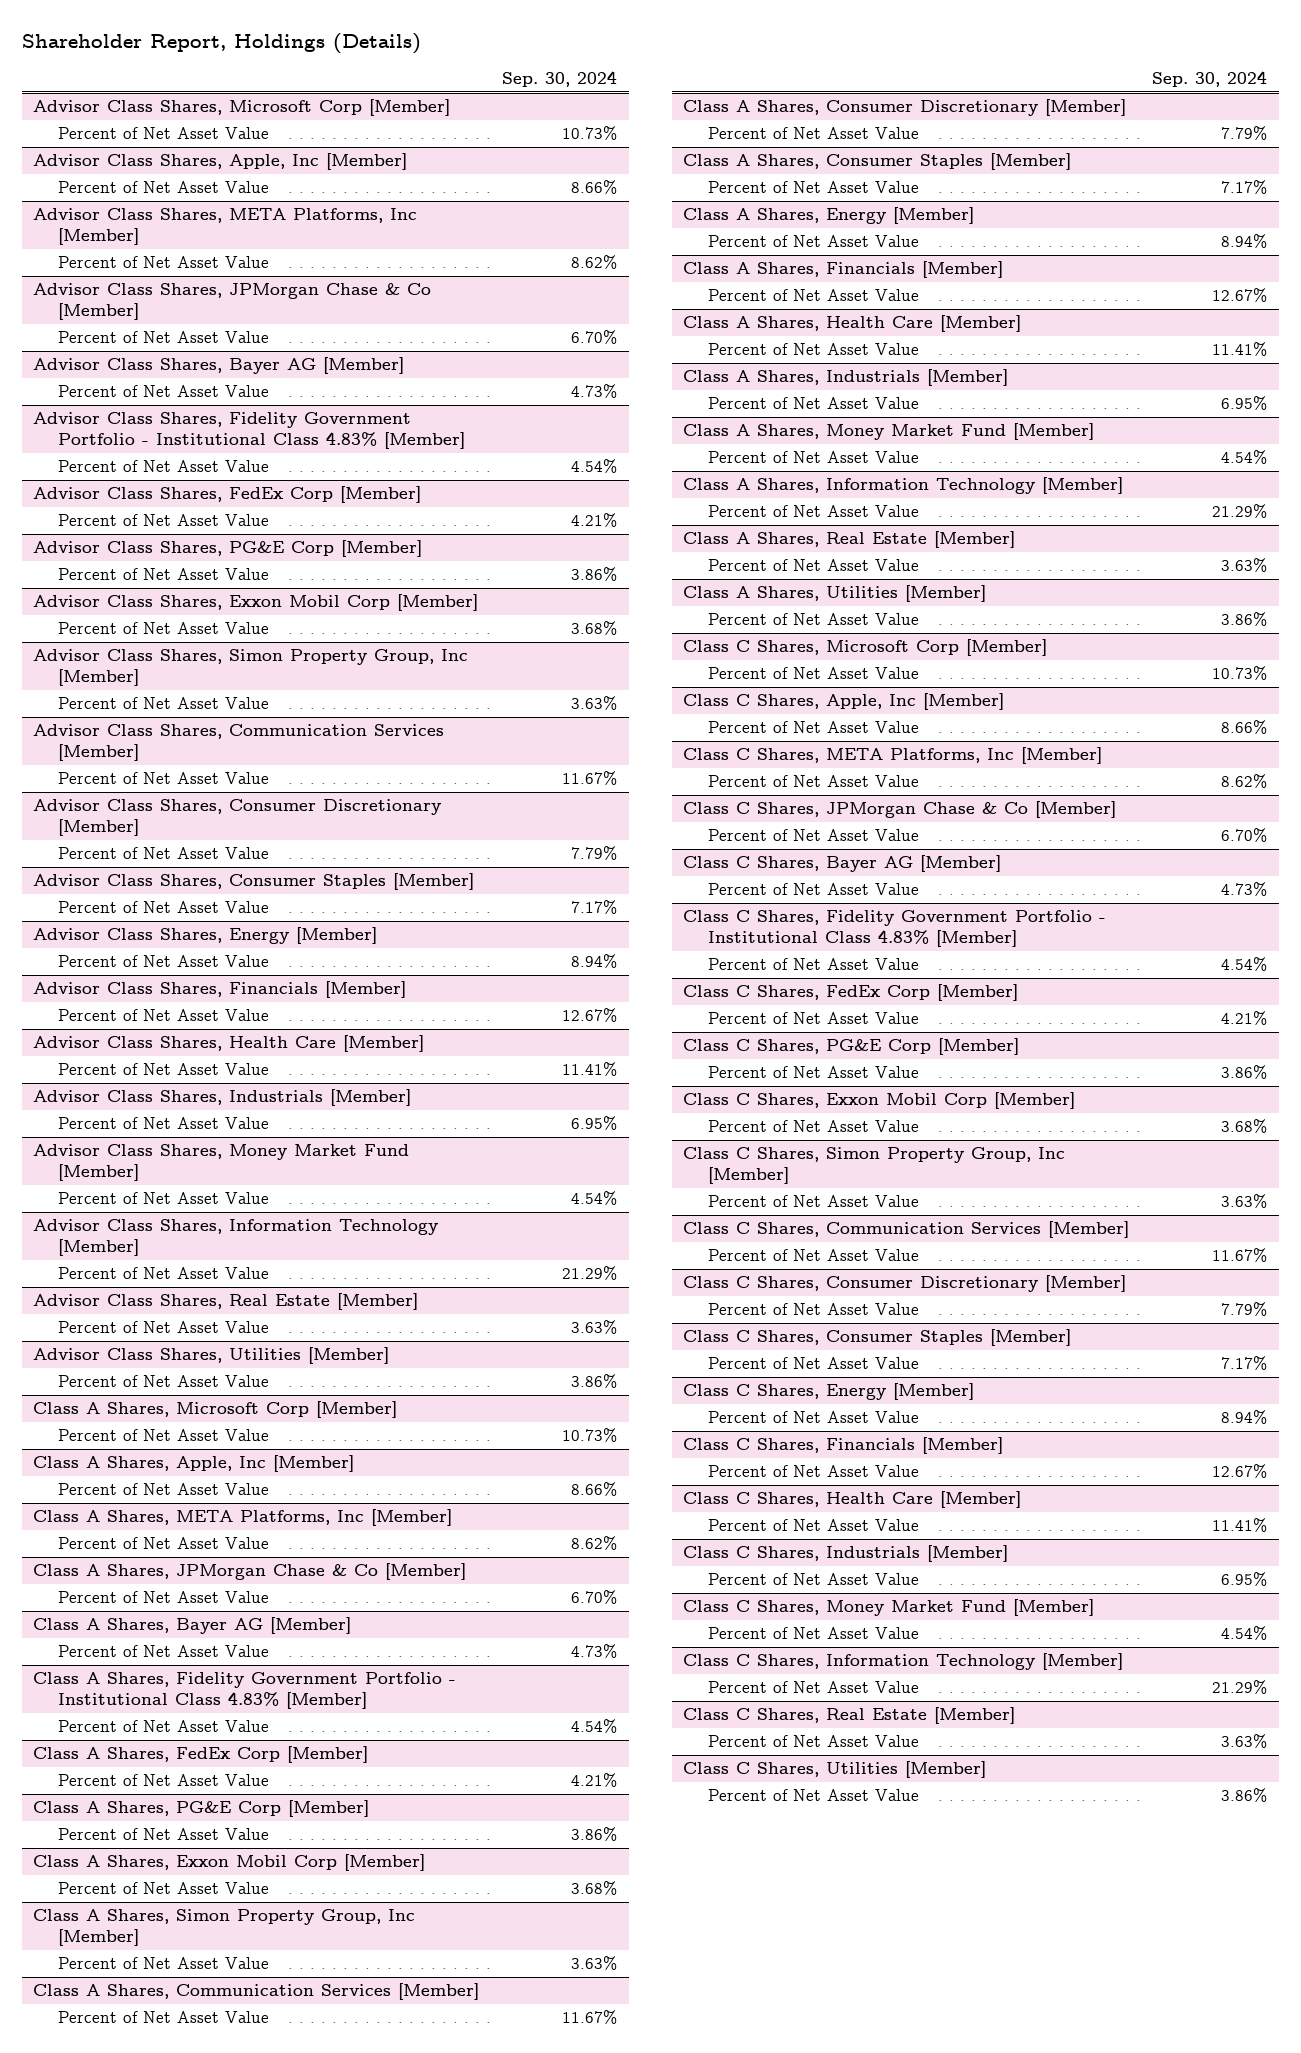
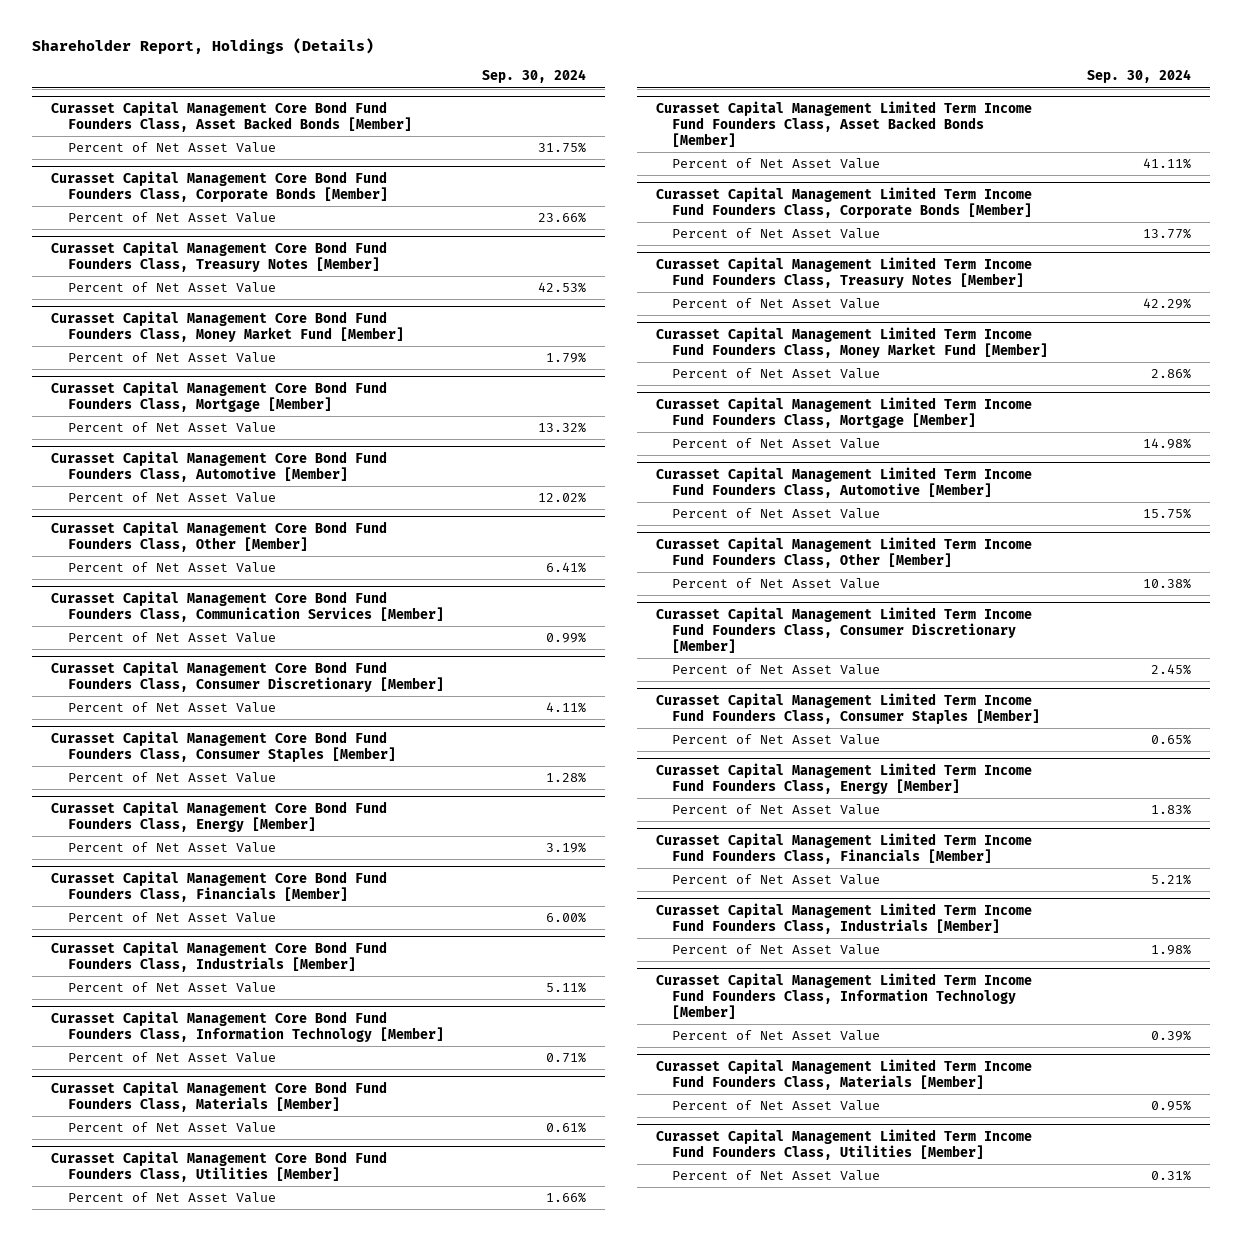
[33,99,451,117] Advisor Class Shares, Microsoft Corp [Member] -> none
[33,153,408,171] Advisor Class Shares, Apple, Inc [Member] -> none
[33,208,418,246] Advisor Class Shares, META Platforms, Inc [Member] -> none
[33,283,432,321] Advisor Class Shares, JPMorgan Chase & Co [Member] -> none
[33,357,405,375] Advisor Class Shares, Bayer AG [Member] -> none
[33,412,465,450] Advisor Class Shares, Fidelity Government Portfolio - Institutional Class 4.83% [Member] -> none
[33,486,422,504] Advisor Class Shares, FedEx Corp [Member] -> none
[33,540,423,558] Advisor Class Shares, PG&E Corp [Member] -> none
[33,594,479,612] Advisor Class Shares, Exxon Mobil Corp [Member] -> none
[33,649,469,687] Advisor Class Shares, Simon Property Group, Inc [Member] -> none
[33,724,445,762] Advisor Class Shares, Communication Services [Member] -> none
[33,799,442,837] Advisor Class Shares, Consumer Discretionary [Member] -> none
[33,873,475,891] Advisor Class Shares, Consumer Staples [Member] -> none
[33,927,378,945] Advisor Class Shares, Energy [Member] -> none
[33,981,407,999] Advisor Class Shares, Financials [Member] -> none
[33,1035,425,1053] Advisor Class Shares, Health Care [Member] -> none
[33,1089,412,1107] Advisor Class Shares, Industrials [Member] -> none
[33,1144,410,1182] Advisor Class Shares, Money Market Fund [Member] -> none
[33,1219,439,1257] Advisor Class Shares, Information Technology [Member] -> none
[33,1293,419,1311] Advisor Class Shares, Real Estate [Member] -> none
[33,1347,390,1365] Advisor Class Shares, Utilities [Member] -> none
[33,1401,398,1419] Class A Shares, Microsoft Corp [Member] -> none
[33,1455,355,1473] Class A Shares, Apple, Inc [Member] -> none
[33,1509,453,1527] Class A Shares, META Platforms, Inc [Member] -> none
[33,1563,467,1581] Class A Shares, JPMorgan Chase & Co [Member] -> none
[33,1617,352,1635] Class A Shares, Bayer AG [Member] -> none
[33,1672,457,1710] Class A Shares, Fidelity Government Portfolio - Institutional Class 4.83% [Member] -> none
[33,1746,369,1764] Class A Shares, FedEx Corp [Member] -> none
[33,1800,370,1818] Class A Shares, PG&E Corp [Member] -> none
[33,1854,426,1872] Class A Shares, Exxon Mobil Corp [Member] -> none
[33,1909,416,1947] Class A Shares, Simon Property Group, Inc [Member] -> none
[33,1983,480,2001] Class A Shares, Communication Services [Member] -> none
[57,2011,269,2024] Percent of Net Asset Value -> none
[683,99,1127,117] Class A Shares, Consumer Discretionary [Member] -> none
[707,127,919,140] Percent of Net Asset Value -> none
[683,153,1072,171] Class A Shares, Consumer Staples [Member] -> none
[707,181,919,194] Percent of Net Asset Value -> none
[683,207,975,225] Class A Shares, Energy [Member] -> none
[707,235,919,248] Percent of Net Asset Value -> none
[683,261,1004,279] Class A Shares, Financials [Member] -> none
[707,289,919,302] Percent of Net Asset Value -> none
[683,315,1022,333] Class A Shares, Health Care [Member] -> none
[707,343,919,356] Percent of Net Asset Value -> none
[683,369,1009,387] Class A Shares, Industrials [Member] -> none
[707,397,919,410] Percent of Net Asset Value -> none
[683,423,1095,441] Class A Shares, Money Market Fund [Member] -> none
[707,451,919,464] Percent of Net Asset Value -> none
[683,477,1124,495] Class A Shares, Information Technology [Member] -> none
[707,505,919,518] Percent of Net Asset Value -> none
[683,531,1016,549] Class A Shares, Real Estate [Member] -> none
[707,559,919,572] Percent of Net Asset Value -> none
[683,585,987,603] Class A Shares, Utilities [Member] -> none
[707,613,919,626] Percent of Net Asset Value -> none
[683,639,1048,657] Class C Shares, Microsoft Corp [Member] -> none
[707,667,919,680] Percent of Net Asset Value -> none
[683,693,1005,711] Class C Shares, Apple, Inc [Member] -> none
[707,721,919,734] Percent of Net Asset Value -> none
[683,747,1103,765] Class C Shares, META Platforms, Inc [Member] -> none
[707,775,919,788] Percent of Net Asset Value -> none
[683,801,1117,819] Class C Shares, JPMorgan Chase & Co [Member] -> none
[707,829,919,842] Percent of Net Asset Value -> none
[683,855,1002,873] Class C Shares, Bayer AG [Member] -> none
[707,883,919,896] Percent of Net Asset Value -> none
[683,910,1107,948] Class C Shares, Fidelity Government Portfolio - Institutional Class 4.83% [Member] -> none
[707,958,919,971] Percent of Net Asset Value -> none
[683,984,1019,1002] Class C Shares, FedEx Corp [Member] -> none
[707,1012,919,1025] Percent of Net Asset Value -> none
[683,1038,1020,1056] Class C Shares, PG&E Corp [Member] -> none
[707,1066,919,1079] Percent of Net Asset Value -> none
[683,1092,1076,1110] Class C Shares, Exxon Mobil Corp [Member] -> none
[707,1120,919,1133] Percent of Net Asset Value -> none
[683,1147,1066,1185] Class C Shares, Simon Property Group, Inc [Member] -> none
[707,1195,919,1208] Percent of Net Asset Value -> none
[683,1221,1130,1239] Class C Shares, Communication Services [Member] -> none
[707,1249,919,1262] Percent of Net Asset Value -> none
[683,1275,1127,1293] Class C Shares, Consumer Discretionary [Member] -> none
[707,1303,919,1316] Percent of Net Asset Value -> none
[683,1329,1072,1347] Class C Shares, Consumer Staples [Member] -> none
[707,1357,919,1370] Percent of Net Asset Value -> none
[683,1383,975,1401] Class C Shares, Energy [Member] -> none
[707,1411,919,1424] Percent of Net Asset Value -> none
[683,1437,1004,1455] Class C Shares, Financials [Member] -> none
[707,1465,919,1478] Percent of Net Asset Value -> none
[683,1491,1022,1509] Class C Shares, Health Care [Member] -> none
[707,1519,919,1532] Percent of Net Asset Value -> none
[683,1545,1009,1563] Class C Shares, Industrials [Member] -> none
[707,1573,919,1586] Percent of Net Asset Value -> none
[683,1599,1095,1617] Class C Shares, Money Market Fund [Member] -> none
[707,1627,919,1640] Percent of Net Asset Value -> none
[683,1653,1124,1671] Class C Shares, Information Technology [Member] -> none
[707,1681,919,1694] Percent of Net Asset Value -> none
[683,1707,1016,1725] Class C Shares, Real Estate [Member] -> none
[707,1735,919,1748] Percent of Net Asset Value -> none
[683,1761,987,1779] Class C Shares, Utilities [Member] -> none
[707,1789,919,1802] Percent of Net Asset Value -> none
none -> [50,101,412,132] Curasset Capital Management Core Bond Fund Founders Class, Asset Backed Bonds [Member]
[562,126,618,141] 10.73% -> [537,142,586,154] 31.75%
none -> [50,171,388,202] Curasset Capital Management Core Bond Fund Founders Class, Corporate Bonds [Member]
[571,180,618,195] 8.66% -> [537,212,586,224] 23.66%
none -> [50,241,387,272] Curasset Capital Management Core Bond Fund Founders Class, Treasury Notes [Member]
[571,255,618,270] 8.62% -> [537,282,586,294] 42.53%
none -> [50,311,404,342] Curasset Capital Management Core Bond Fund Founders Class, Money Market Fund [Member]
[571,330,618,345] 6.70% -> [545,352,586,364] 1.79%
none -> [50,381,387,412] Curasset Capital Management Core Bond Fund Founders Class, Mortgage [Member]
[571,384,618,399] 4.73% -> [537,422,586,434] 13.32%
none -> [50,451,387,482] Curasset Capital Management Core Bond Fund Founders Class, Automotive [Member]
[571,459,618,474] 4.54% -> [537,492,586,504] 12.02%
none -> [50,521,387,552] Curasset Capital Management Core Bond Fund Founders Class, Other [Member]
[571,513,618,528] 4.21% -> [545,562,586,574] 6.41%
none -> [50,591,444,622] Curasset Capital Management Core Bond Fund Founders Class, Communication Services [Member]
[571,567,618,582] 3.86% -> [545,632,586,644] 0.99%
none -> [50,661,444,692] Curasset Capital Management Core Bond Fund Founders Class, Consumer Discretionary [Member]
[571,621,618,636] 3.68% -> [545,702,586,714] 4.11%
none -> [50,731,396,762] Curasset Capital Management Core Bond Fund Founders Class, Consumer Staples [Member]
[571,696,618,711] 3.63% -> [545,772,586,784] 1.28%
none -> [50,801,387,832] Curasset Capital Management Core Bond Fund Founders Class, Energy [Member]
[562,771,618,786] 11.67% -> [545,842,586,854] 3.19%
none -> [50,871,387,902] Curasset Capital Management Core Bond Fund Founders Class, Financials [Member]
[571,846,618,861] 7.79% -> [545,912,586,924] 6.00%
none -> [50,941,387,972] Curasset Capital Management Core Bond Fund Founders Class, Industrials [Member]
[571,900,618,915] 7.17% -> [545,982,586,994] 5.11%
none -> [50,1011,444,1042] Curasset Capital Management Core Bond Fund Founders Class, Information Technology [Member]
[571,954,618,969] 8.94% -> [545,1052,586,1064] 0.71%
none -> [50,1081,387,1112] Curasset Capital Management Core Bond Fund Founders Class, Materials [Member]
[562,1008,618,1023] 12.67% -> [545,1122,586,1134] 0.61%
none -> [50,1151,387,1182] Curasset Capital Management Core Bond Fund Founders Class, Utilities [Member]
[562,1062,618,1077] 11.41% -> [545,1192,586,1204] 1.66%
none -> [655,101,1032,147] Curasset Capital Management Limited Term Income Fund Founders Class, Asset Backed Bonds [Member]
[571,1116,618,1131] 6.95% -> [1142,158,1191,170] 41.11%
none -> [655,187,1033,218] Curasset Capital Management Limited Term Income Fund Founders Class, Corporate Bonds [Member]
[571,1191,618,1206] 4.54% -> [1142,228,1191,240] 13.77%
none -> [655,257,1032,288] Curasset Capital Management Limited Term Income Fund Founders Class, Treasury Notes [Member]
[562,1266,618,1281] 21.29% -> [1142,298,1191,310] 42.29%
none -> [655,327,1049,358] Curasset Capital Management Limited Term Income Fund Founders Class, Money Market Fund [Member]
[571,1320,618,1335] 3.63% -> [1150,368,1191,380] 2.86%
none -> [655,397,1032,428] Curasset Capital Management Limited Term Income Fund Founders Class, Mortgage [Member]
[571,1374,618,1389] 3.86% -> [1142,438,1191,450] 14.98%
none -> [655,467,1032,498] Curasset Capital Management Limited Term Income Fund Founders Class, Automotive [Member]
[562,1428,618,1443] 10.73% -> [1142,508,1191,520] 15.75%
none -> [655,537,1032,568] Curasset Capital Management Limited Term Income Fund Founders Class, Other [Member]
[571,1482,618,1497] 8.66% -> [1142,578,1191,590] 10.38%
none -> [655,607,1032,653] Curasset Capital Management Limited Term Income Fund Founders Class, Consumer Discretionary [Member]
[571,1536,618,1551] 8.62% -> [1150,664,1191,676] 2.45%
none -> [655,693,1041,724] Curasset Capital Management Limited Term Income Fund Founders Class, Consumer Staples [Member]
[571,1590,618,1605] 6.70% -> [1150,734,1191,746] 0.65%
none -> [655,763,1032,794] Curasset Capital Management Limited Term Income Fund Founders Class, Energy [Member]
[571,1644,618,1659] 4.73% -> [1150,804,1191,816] 1.83%
none -> [655,833,1032,864] Curasset Capital Management Limited Term Income Fund Founders Class, Financials [Member]
[571,1719,618,1734] 4.54% -> [1150,874,1191,886] 5.21%
none -> [655,903,1032,934] Curasset Capital Management Limited Term Income Fund Founders Class, Industrials [Member]
[571,1773,618,1788] 4.21% -> [1150,944,1191,956] 1.98%
none -> [655,973,1032,1019] Curasset Capital Management Limited Term Income Fund Founders Class, Information Technology [Member]
[571,1827,618,1842] 3.86% -> [1150,1030,1191,1042] 0.39%
none -> [655,1059,1032,1090] Curasset Capital Management Limited Term Income Fund Founders Class, Materials [Member]
[571,1881,618,1896] 3.68% -> [1150,1100,1191,1112] 0.95%
none -> [655,1129,1032,1160] Curasset Capital Management Limited Term Income Fund Founders Class, Utilities [Member]
[571,1956,618,1971] 3.63% -> [1150,1170,1191,1182] 0.31%

